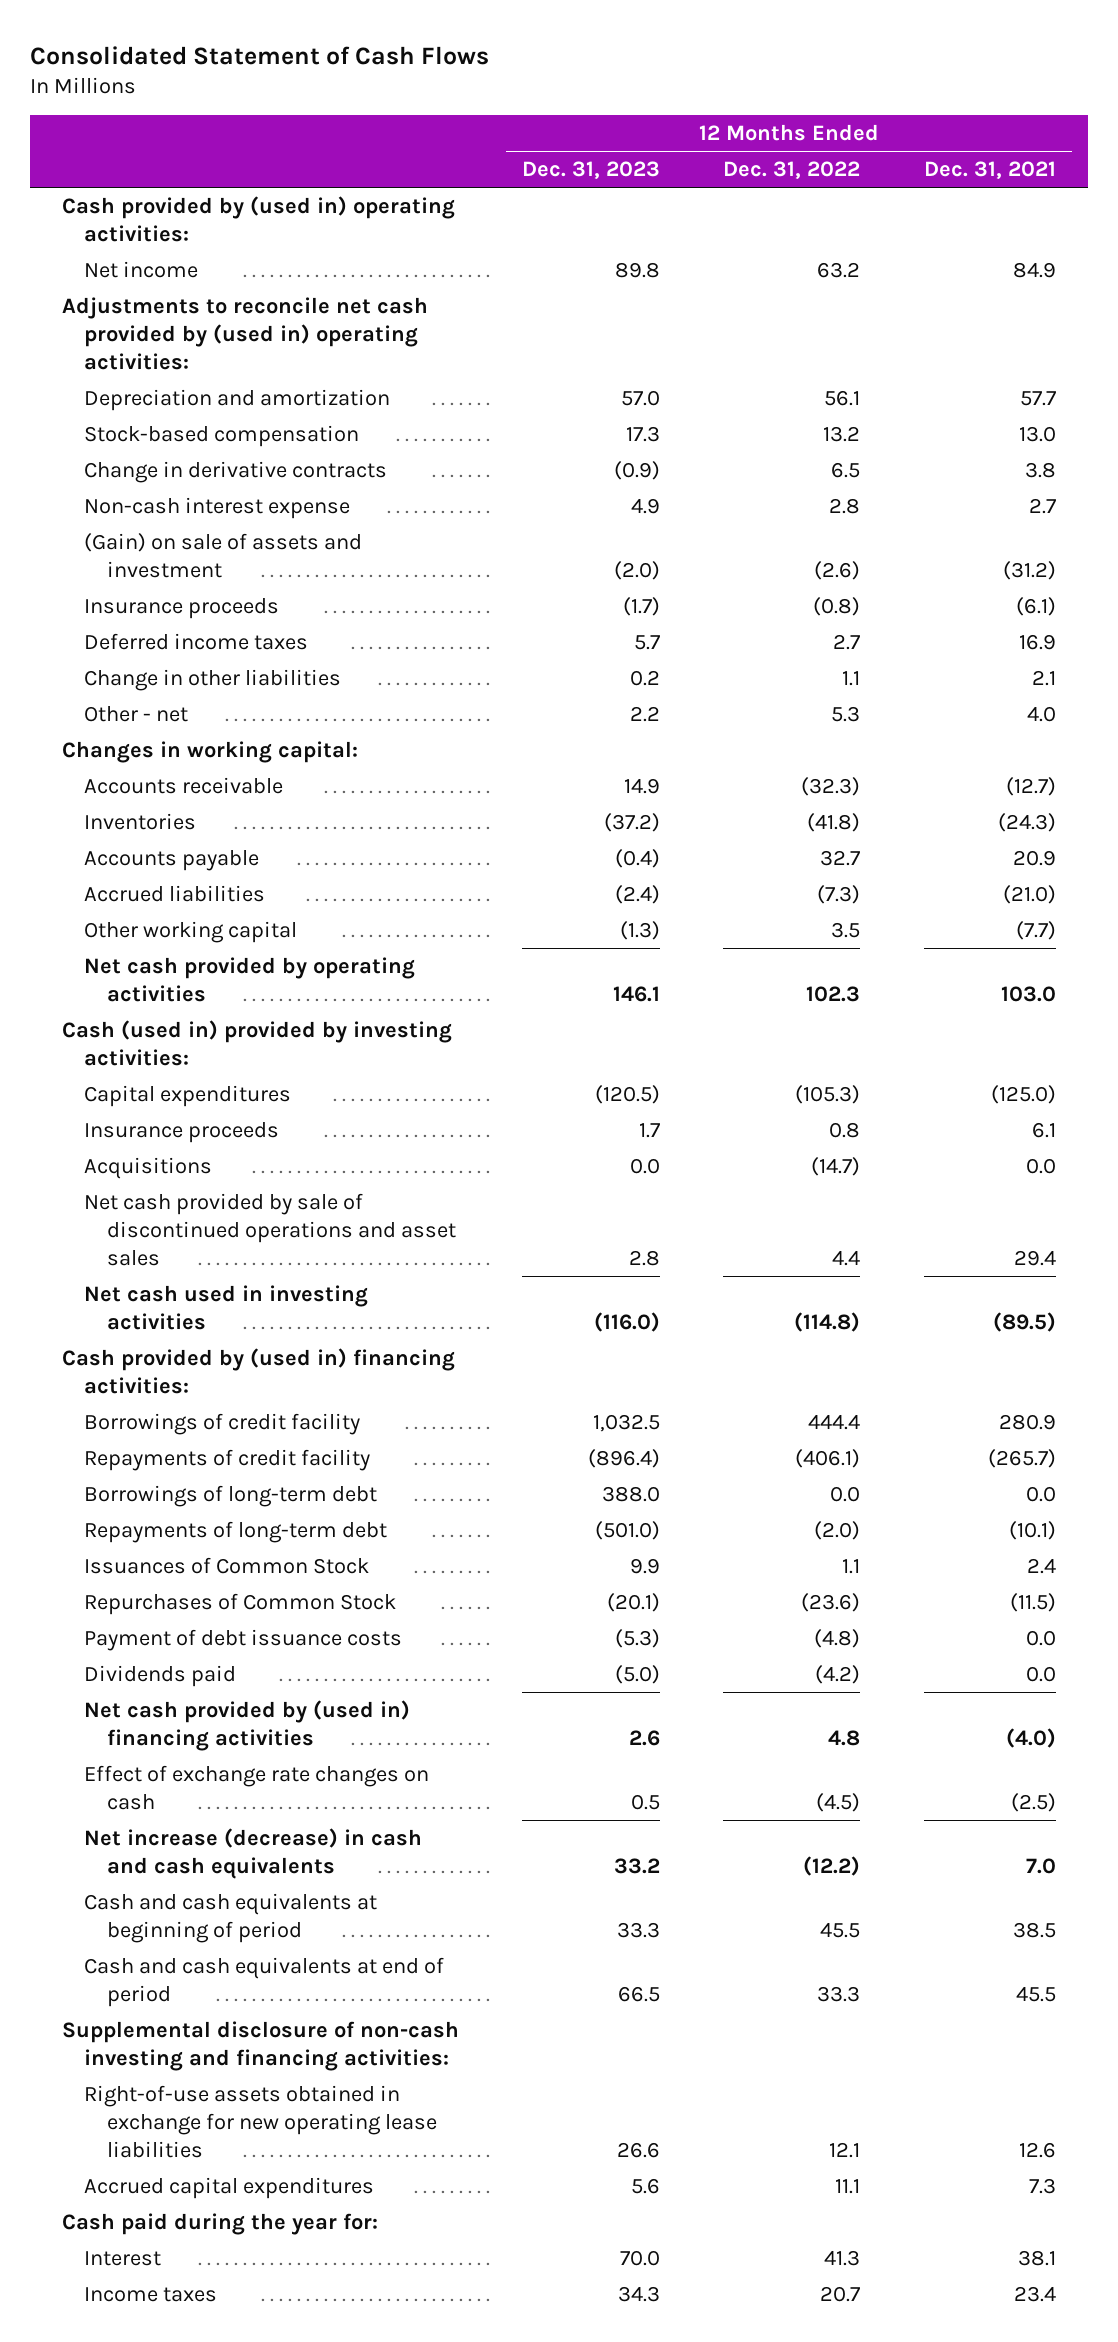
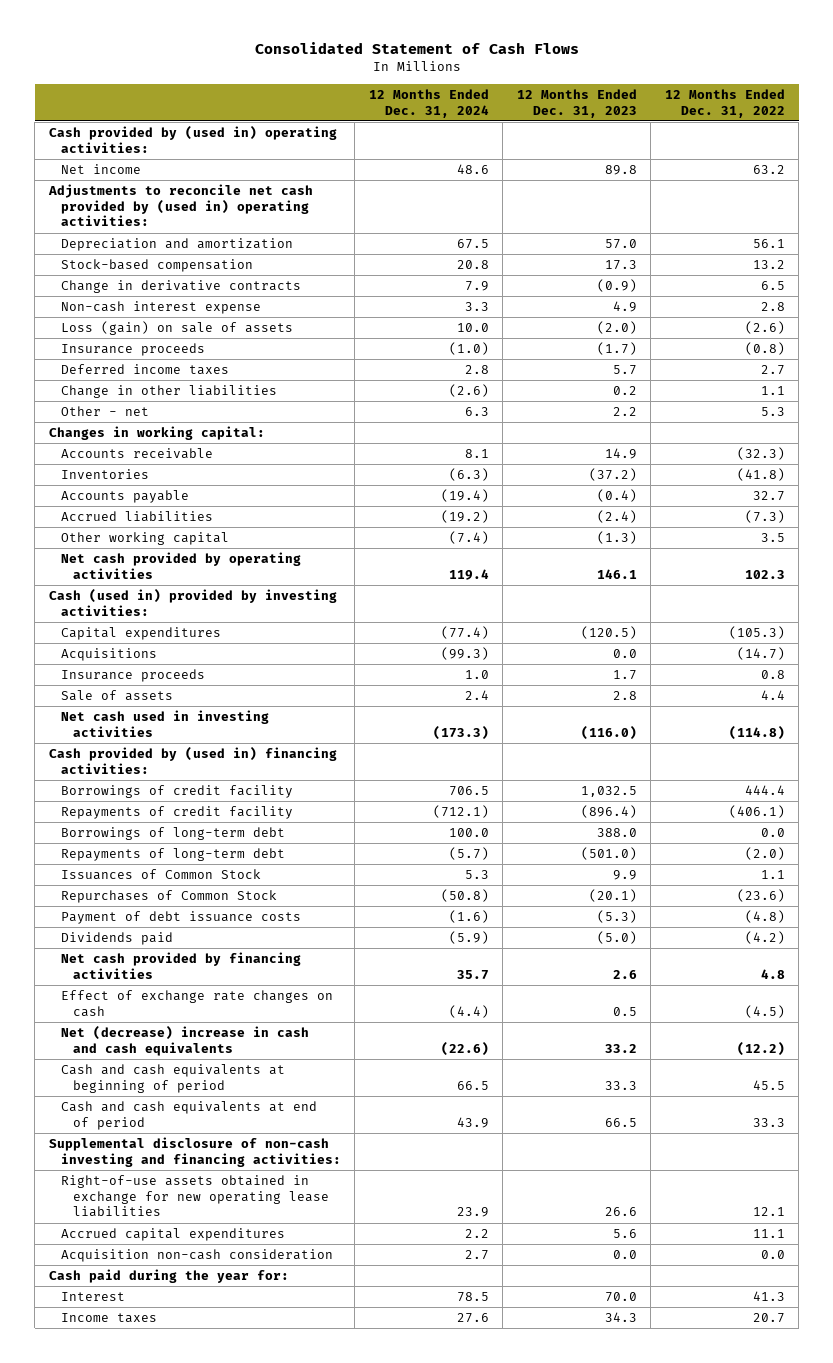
[923,161,1056,180] Dec. 31, 2021 -> none
none -> [368,89,489,118] 12 Months Ended Dec. 31, 2024
[84,532,363,578] (Gain) on sale of assets and investment -> [60,321,293,336] Loss (gain) on sale of assets
[84,1121,280,1143] Insurance proceeds -> [60,669,205,683] Insurance proceeds
[84,1192,457,1267] Net cash provided by sale of discontinued operations and asset sales -> [60,690,173,702] Sale of assets
[84,1699,411,1751] Net cash provided by (used in) financing activities -> [60,952,301,979] Net cash provided by financing activities
[84,1827,423,1879] Net increase (decrease) in cash and cash equivalents -> [60,1026,309,1056] Net (decrease) increase in cash and cash equivalents
none -> [60,1249,333,1263] Acquisition non-cash consideration

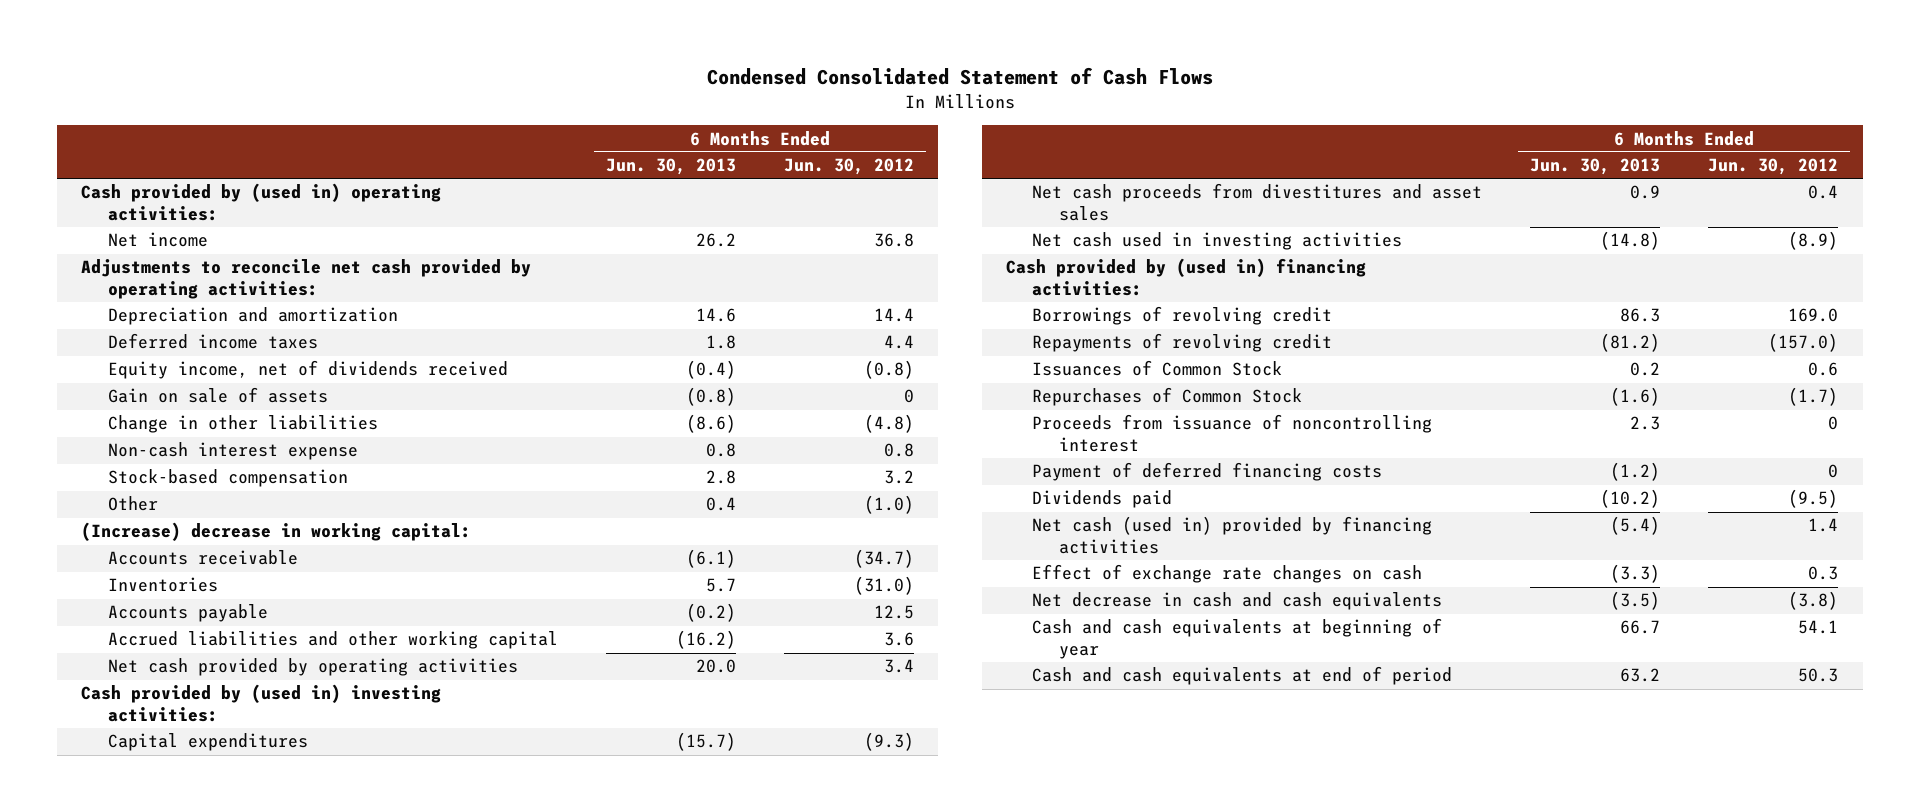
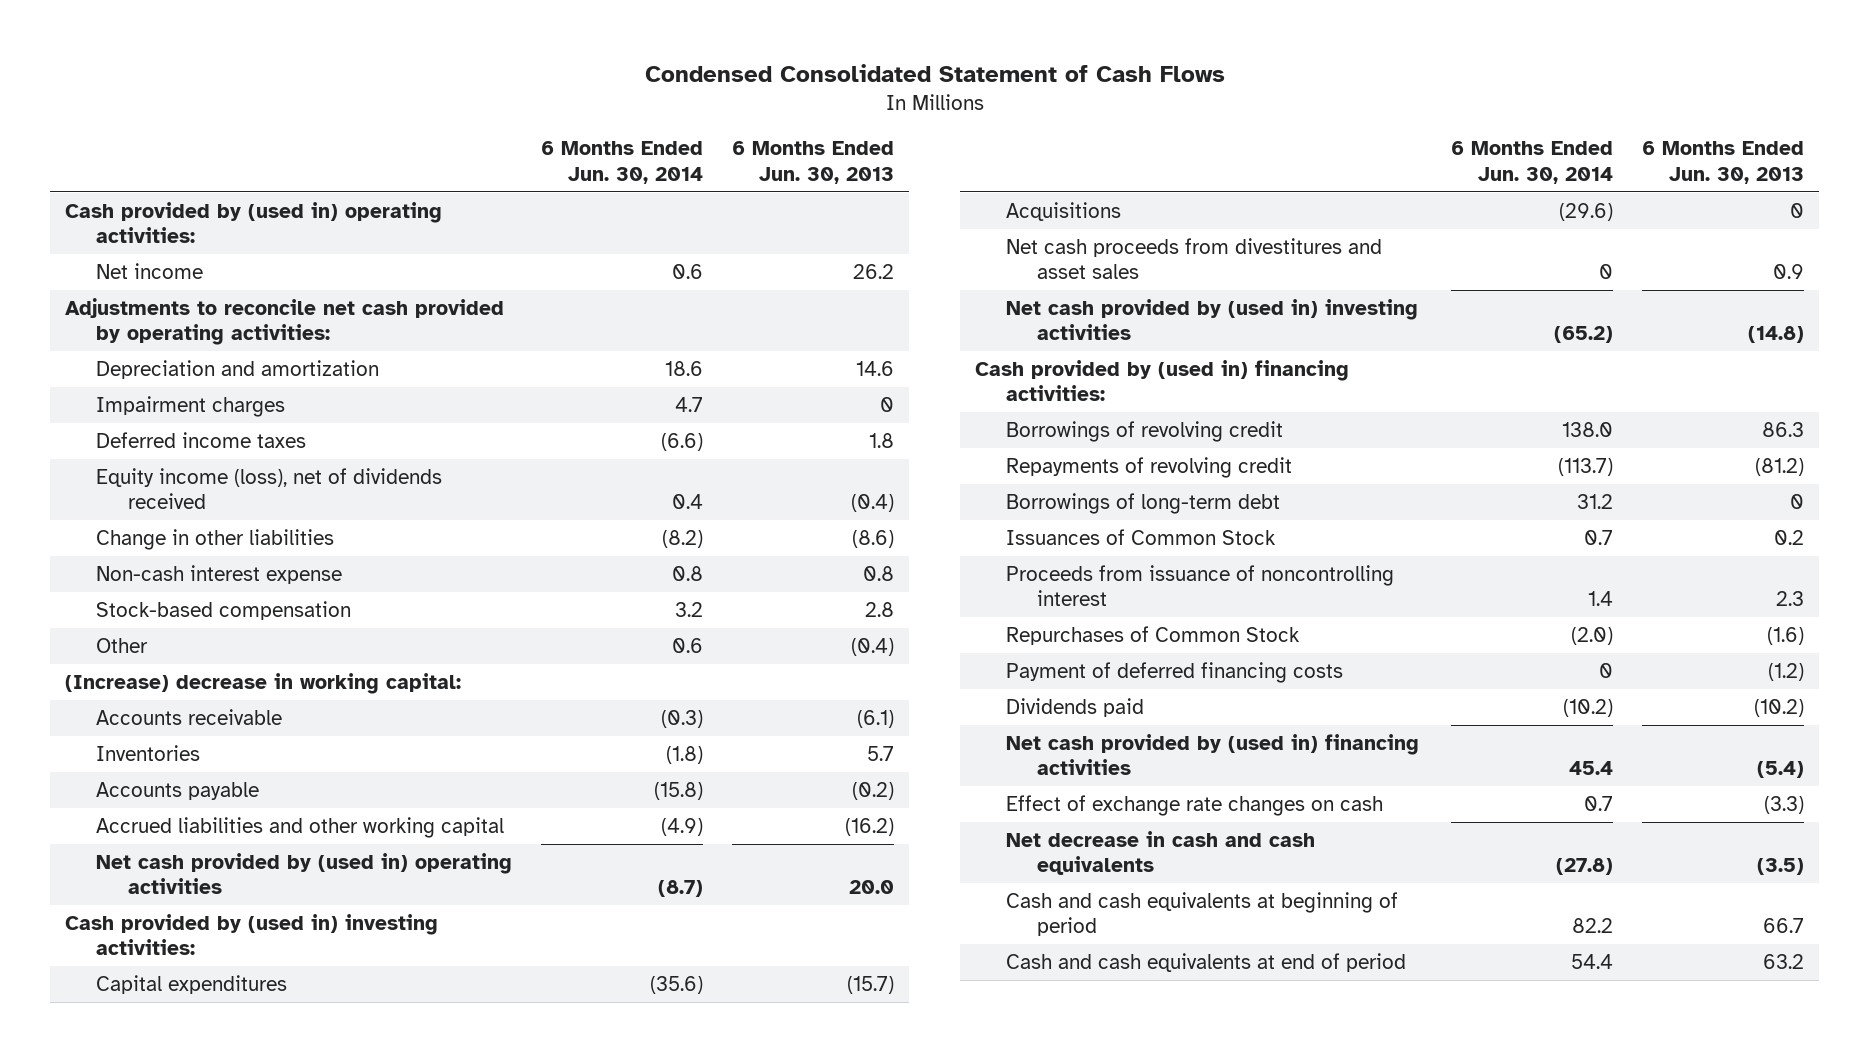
[783,158,914,176] Jun. 30, 2012 -> none
none -> [541,141,704,184] 6 Months Ended Jun. 30, 2014
none -> [96,395,286,417] Impairment charges
[107,387,328,404] Gain on sale of assets -> none
[107,360,508,380] Equity income, net of dividends received -> [96,467,443,510] Equity income (loss), net of dividends received
[705,497,736,512] 0.4 -> [851,637,895,656] (0.4)
[107,658,518,677] Net cash provided by operating activities -> [96,852,513,895] Net cash provided by (used in) operating activities
none -> [1006,201,1122,221] Acquisitions
[1032,232,1403,251] Net cash used in investing activities -> [1006,298,1419,341] Net cash provided by (used in) investing activities
none -> [1006,492,1281,514] Borrowings of long-term debt
[1032,387,1303,407] Repurchases of Common Stock -> [1006,625,1301,645] Repurchases of Common Stock
[1032,516,1433,555] Net cash (used in) provided by financing activities -> [1006,733,1420,776] Net cash provided by (used in) financing activities
[1032,618,1443,660] Cash and cash equivalents at beginning of year -> [1006,891,1399,937] Cash and cash equivalents at beginning of period

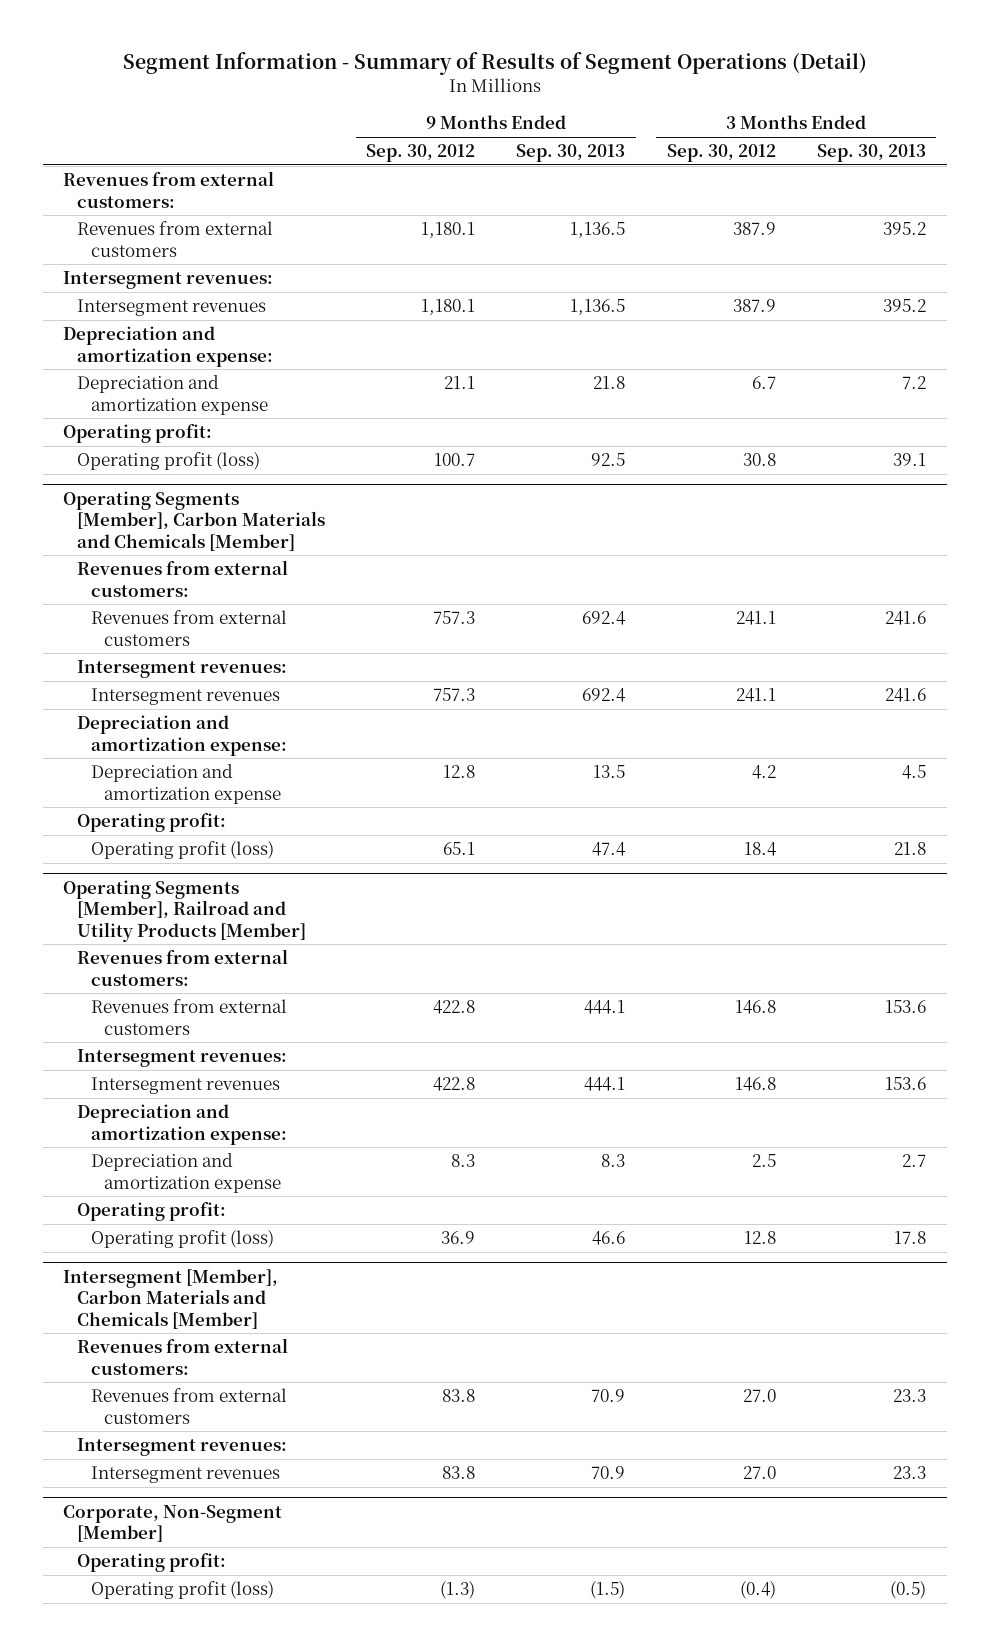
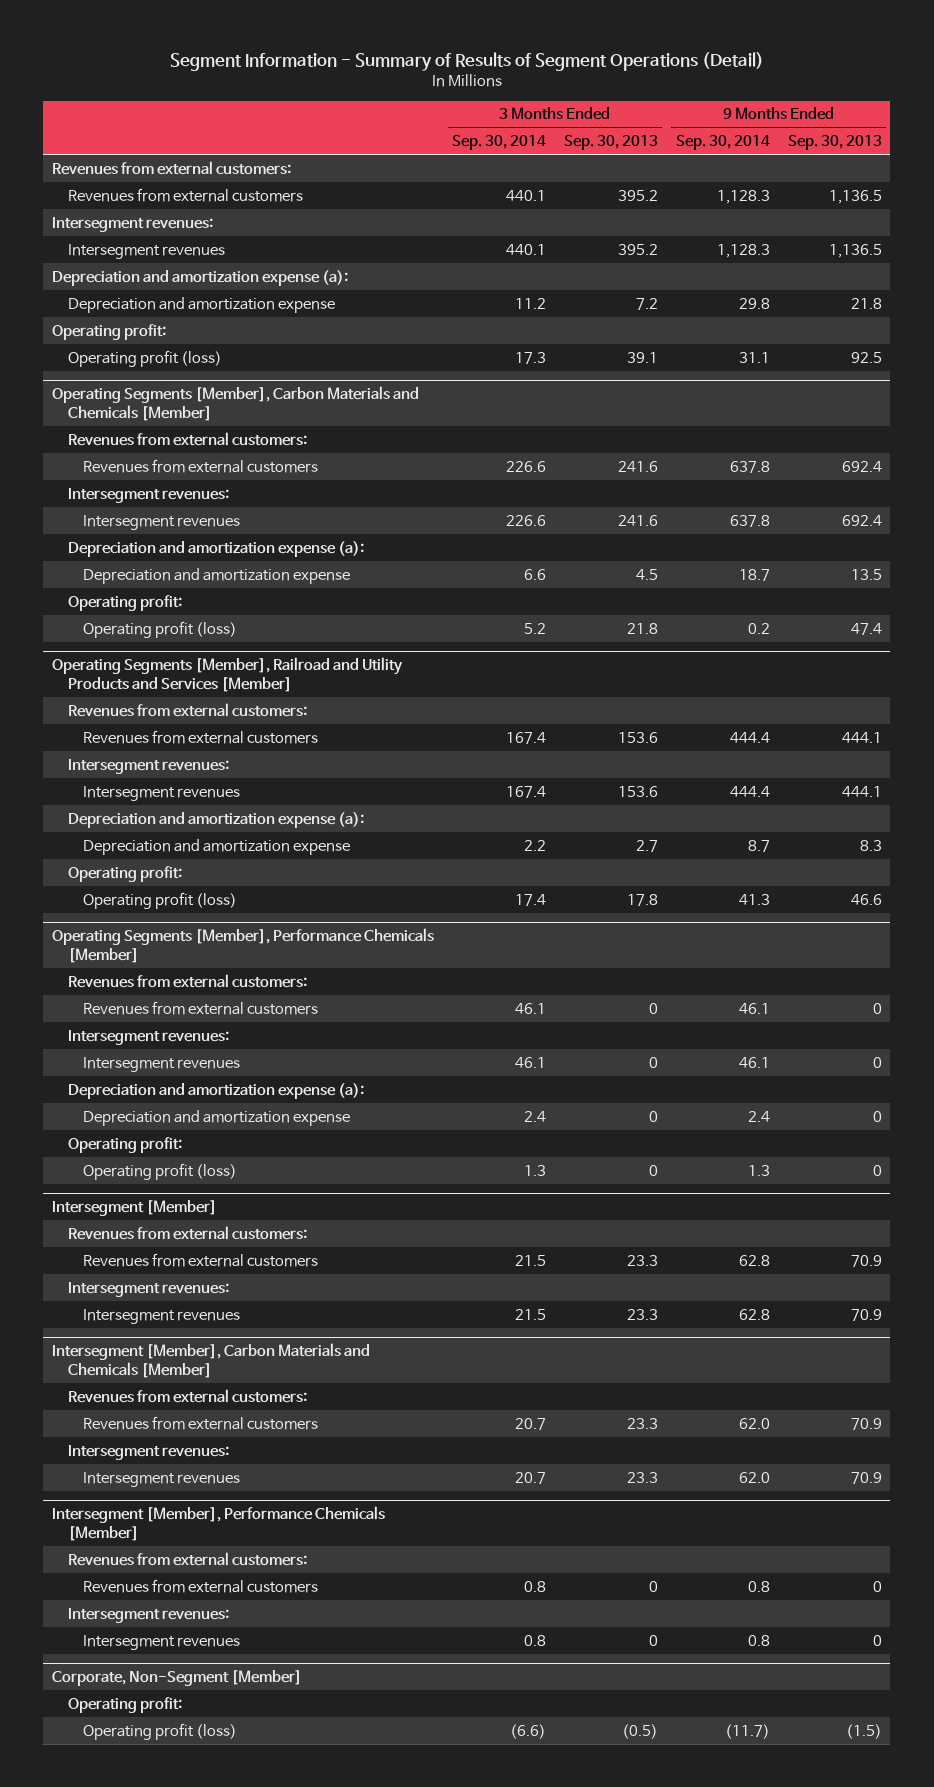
[366,144,476,163] Sep. 30, 2012 -> none
[666,144,776,163] Sep. 30, 2012 -> none
none -> [452,134,547,150] Sep. 30, 2014
none -> [675,134,770,150] Sep. 30, 2014
[63,326,273,367] Depreciation and amortization expense: -> [52,269,349,286] Depreciation and amortization expense (a):
[76,715,287,756] Depreciation and amortization expense: -> [67,540,364,557] Depreciation and amortization expense (a):
[63,879,306,942] Operating Segments [Member], Railroad and Utility Products [Member] -> [52,657,404,692] Operating Segments [Member], Railroad and Utility Products and Services [Member]
[76,1104,287,1145] Depreciation and amortization expense: -> [67,811,364,828] Depreciation and amortization expense (a):
none -> [52,928,435,963] Operating Segments [Member], Performance Chemicals [Member]
none -> [67,973,307,988] Revenues from external customers:
none -> [82,1000,318,1015] Revenues from external customers
none -> [67,1029,229,1045] Intersegment revenues:
none -> [82,1056,240,1072] Intersegment revenues
none -> [67,1082,364,1099] Depreciation and amortization expense (a):
none -> [82,1109,350,1126] Depreciation and amortization expense
none -> [67,1136,182,1153] Operating profit:
none -> [82,1162,237,1180] Operating profit (loss)
none -> [52,1200,218,1217] Intersegment [Member]
none -> [67,1225,307,1240] Revenues from external customers:
none -> [82,1252,318,1267] Revenues from external customers
none -> [67,1281,229,1297] Intersegment revenues:
none -> [82,1308,240,1324] Intersegment revenues
none -> [52,1506,386,1541] Intersegment [Member], Performance Chemicals [Member]
none -> [67,1551,307,1566] Revenues from external customers:
none -> [82,1578,318,1593] Revenues from external customers
none -> [67,1607,229,1623] Intersegment revenues:
none -> [82,1634,240,1650] Intersegment revenues

